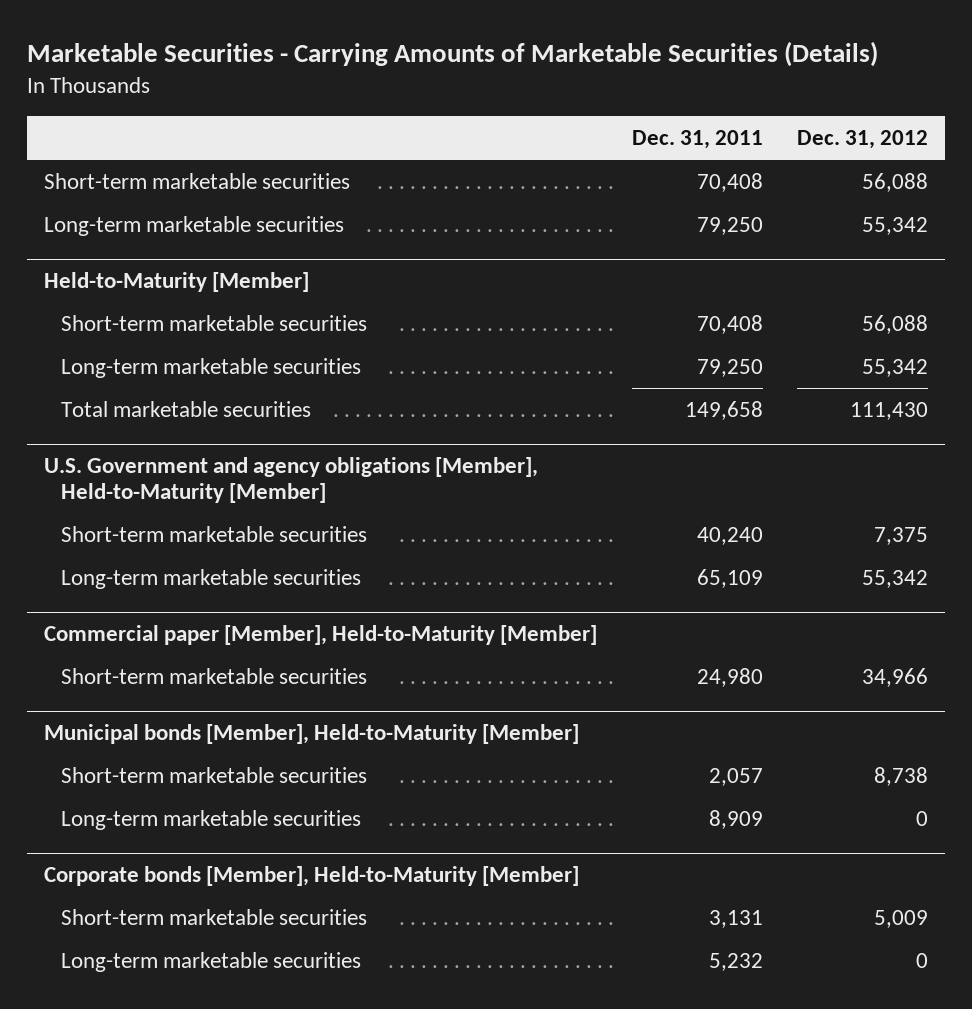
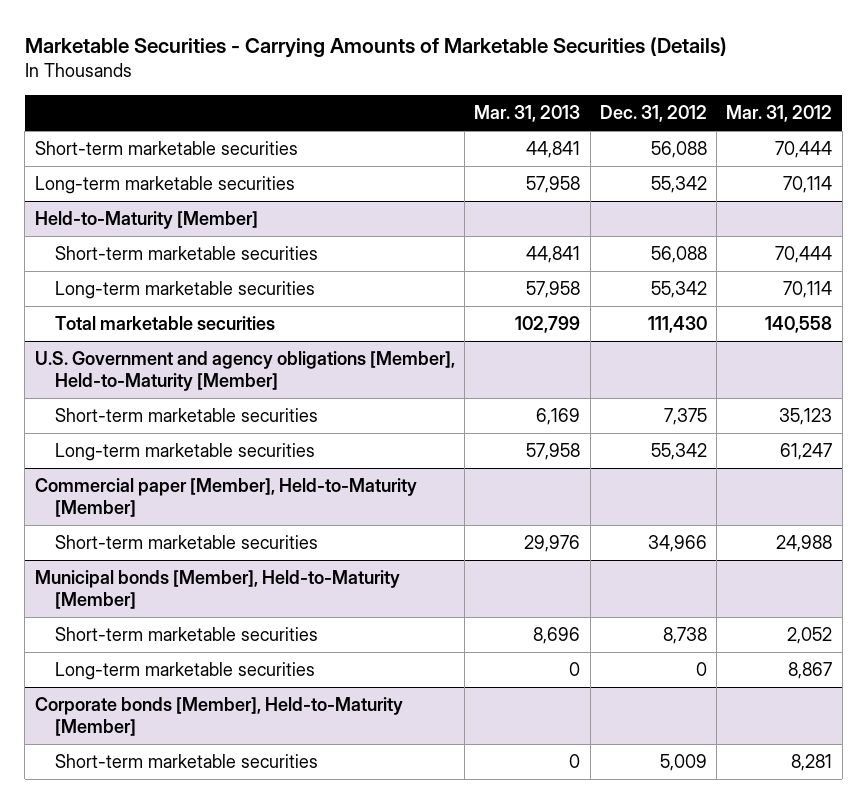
[631,130,763,150] Dec. 31, 2011 -> none
none -> [474,105,581,123] Mar. 31, 2013
none -> [726,105,833,123] Mar. 31, 2012
[61,951,362,972] Long-term marketable securities -> none

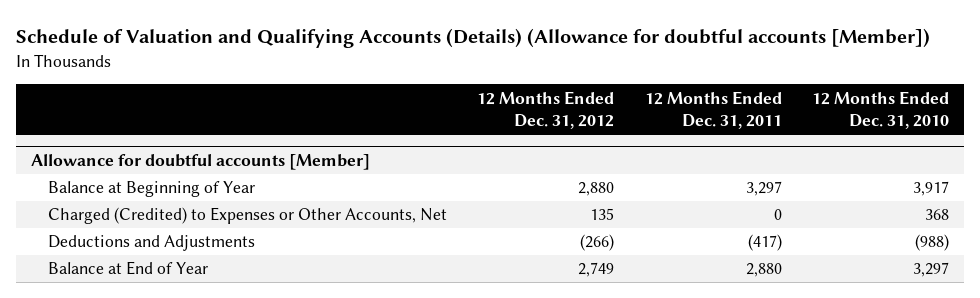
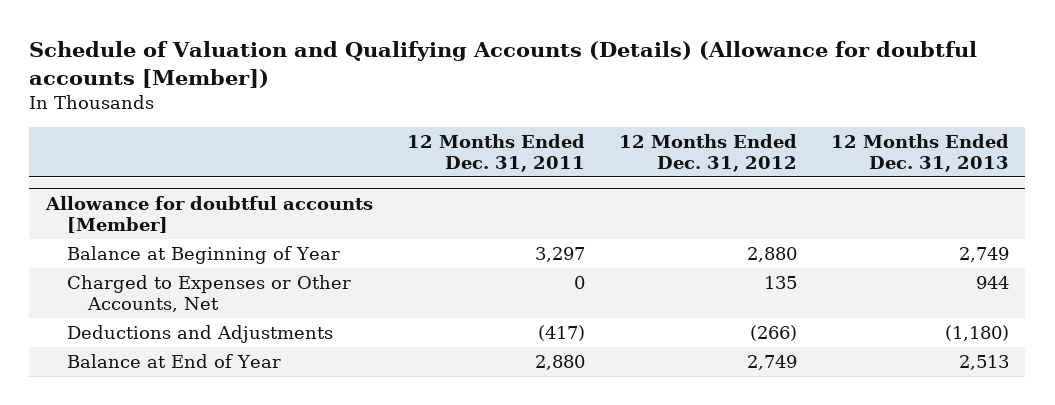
[811,90,949,130] 12 Months Ended Dec. 31, 2010 -> none
none -> [830,133,1009,172] 12 Months Ended Dec. 31, 2013
[48,207,448,225] Charged (Credited) to Expenses or Other Accounts, Net -> [67,274,352,313] Charged to Expenses or Other Accounts, Net

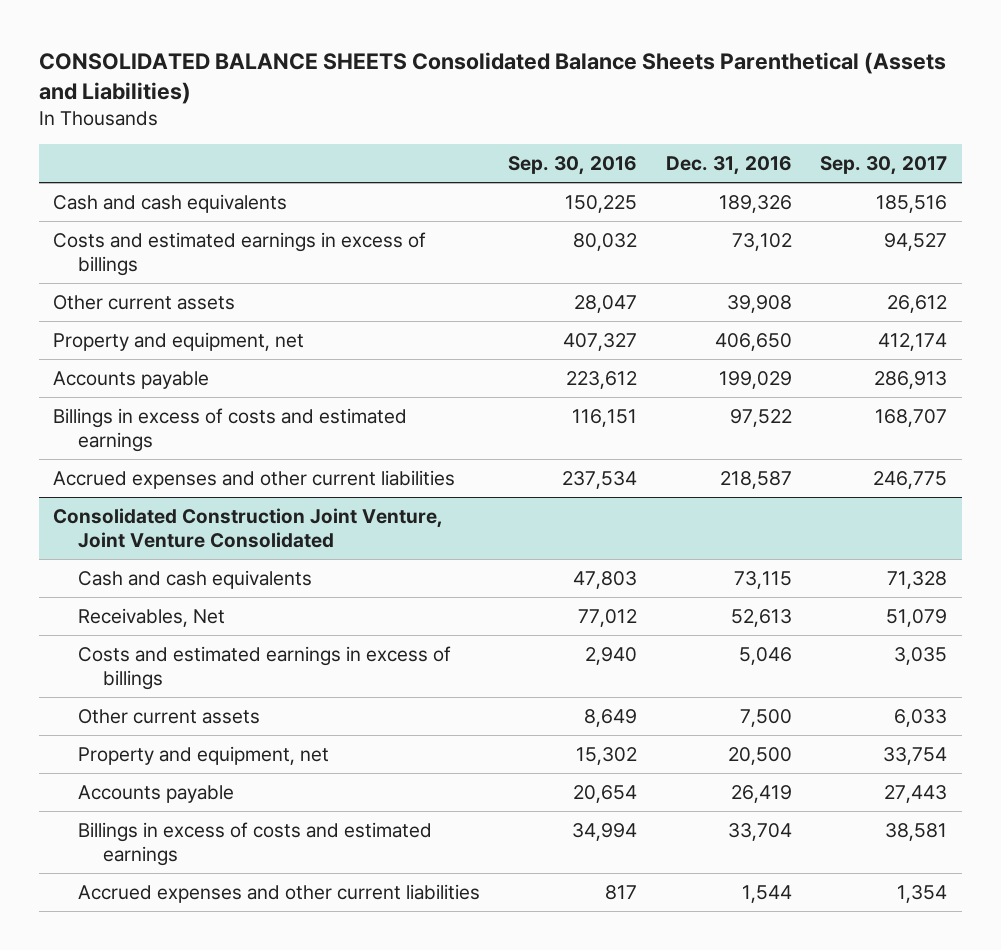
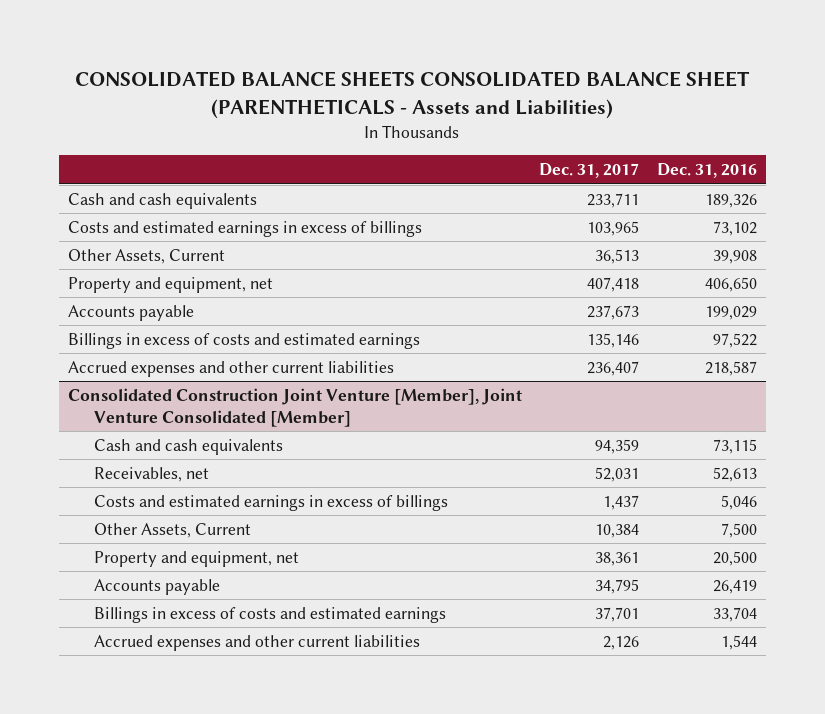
[39,51,947,104] CONSOLIDATED BALANCE SHEETS Consolidated Balance Sheets Parenthetical (Assets and Liabilities) -> [75,71,751,119] CONSOLIDATED BALANCE SHEETS CONSOLIDATED BALANCE SHEET (PARENTHETICALS - Assets and Liabilities)
[508,155,638,175] Sep. 30, 2016 -> none
[820,155,948,175] Sep. 30, 2017 -> none
none -> [539,163,640,179] Dec. 31, 2017
[53,294,236,310] Other current assets -> [67,248,225,264] Other Assets, Current
[53,507,444,548] Consolidated Construction Joint Venture, Joint Venture Consolidated -> [67,387,522,427] Consolidated Construction Joint Venture [Member], Joint Venture Consolidated [Member]
[77,607,225,627] Receivables, Net -> [94,466,210,482] Receivables, net
[77,708,260,724] Other current assets -> [94,522,252,538] Other Assets, Current

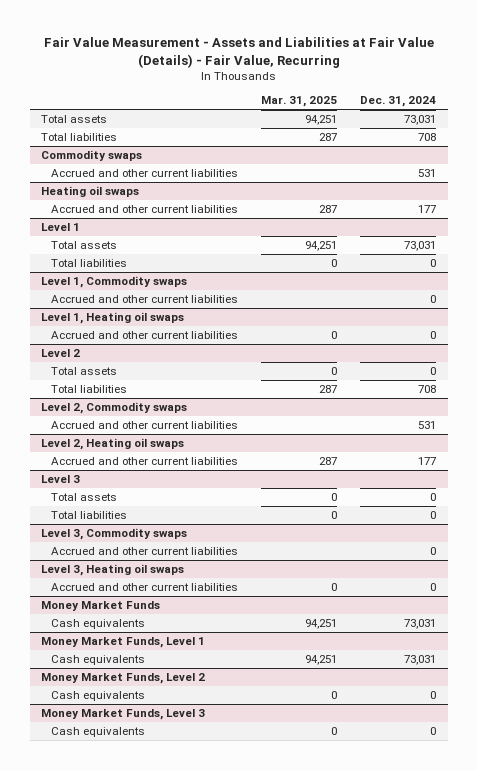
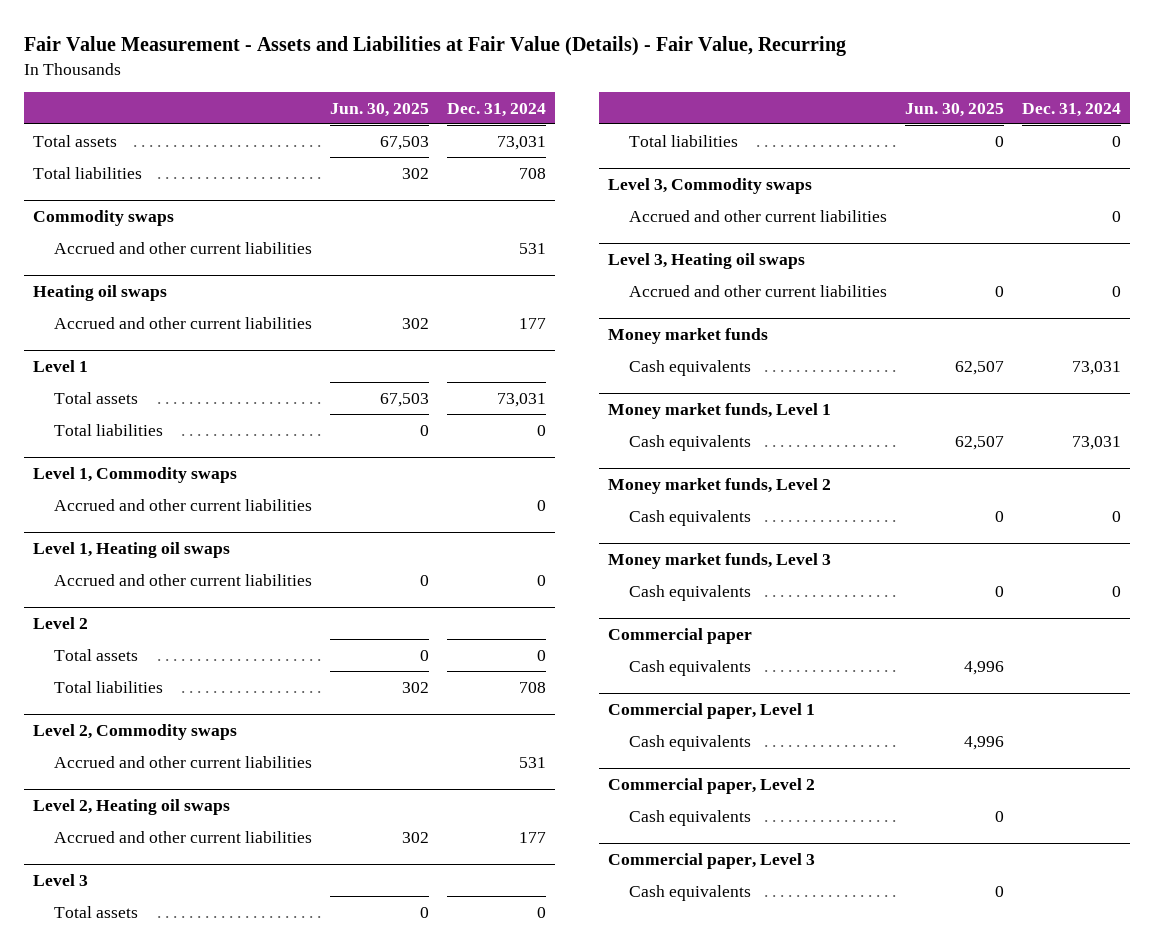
[261,96,338,108] Mar. 31, 2025 -> none
none -> [329,102,429,117] Jun. 30, 2025
[41,601,161,612] Money Market Funds -> [608,327,769,344] Money market funds
[41,637,206,649] Money Market Funds, Level 1 -> [608,402,832,419] Money market funds, Level 1
[41,673,206,685] Money Market Funds, Level 2 -> [608,477,832,494] Money market funds, Level 2
[41,709,206,721] Money Market Funds, Level 3 -> [608,552,832,569] Money market funds, Level 3
none -> [608,627,753,644] Commercial paper
none -> [629,659,752,676] Cash equivalents
none -> [608,702,816,719] Commercial paper, Level 1
none -> [629,734,752,751] Cash equivalents
none -> [608,777,816,794] Commercial paper, Level 2
none -> [629,809,752,826] Cash equivalents
none -> [608,852,816,869] Commercial paper, Level 3
none -> [629,884,752,901] Cash equivalents

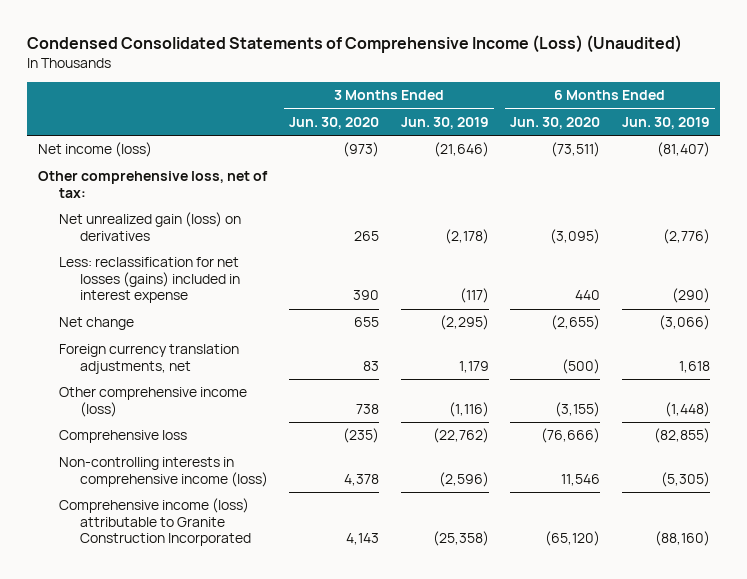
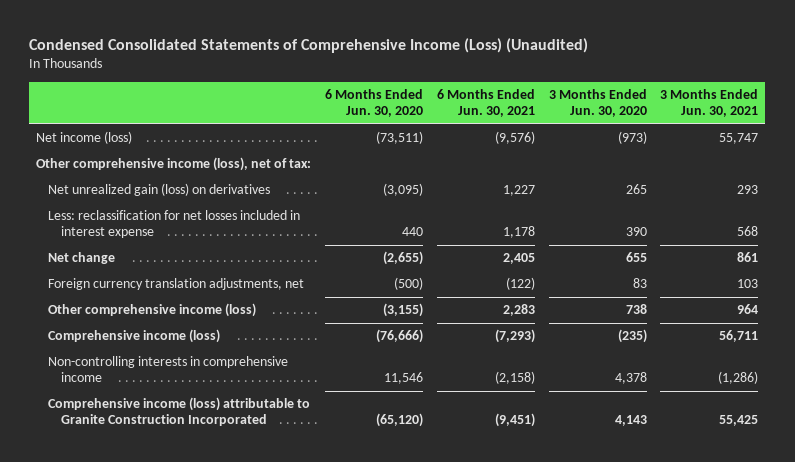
[400,117,489,130] Jun. 30, 2019 -> none
[621,117,710,130] Jun. 30, 2019 -> none
none -> [436,89,535,117] 6 Months Ended Jun. 30, 2021
none -> [660,89,759,117] 3 Months Ended Jun. 30, 2021
[37,171,268,198] Other comprehensive loss, net of tax: -> [36,157,312,172] Other comprehensive income (loss), net of tax:
[58,257,240,304] Less: reclassification for net losses (gains) included in interest expense -> [48,210,301,239] Less: reclassification for net losses included in interest expense
[58,430,187,444] Comprehensive loss -> [48,329,221,344] Comprehensive income (loss)
[58,457,268,487] Non-controlling interests in comprehensive income (loss) -> [48,356,289,383] Non-controlling interests in comprehensive income

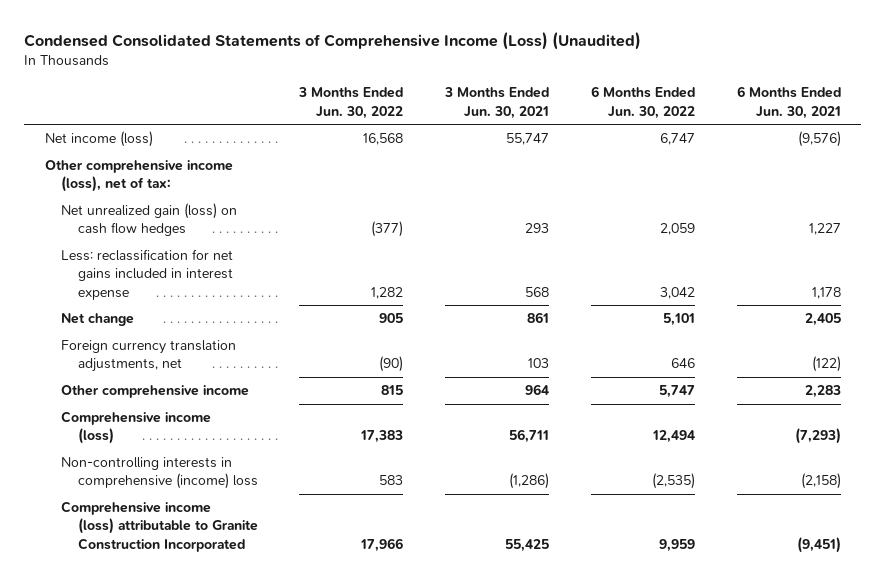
[324,89,423,117] 6 Months Ended Jun. 30, 2020 -> none
[548,89,647,117] 3 Months Ended Jun. 30, 2020 -> none
none -> [298,87,404,119] 3 Months Ended Jun. 30, 2022
none -> [590,86,695,119] 6 Months Ended Jun. 30, 2022
[48,183,271,197] Net unrealized gain (loss) on derivatives -> [61,203,238,237] Net unrealized gain (loss) on cash flow hedges
[48,210,301,239] Less: reclassification for net losses included in interest expense -> [61,249,234,300] Less: reclassification for net gains included in interest expense
[48,303,257,318] Other comprehensive income (loss) -> [61,385,250,399] Other comprehensive income
[48,356,289,383] Non-controlling interests in comprehensive income -> [61,457,258,490] Non-controlling interests in comprehensive (income) loss

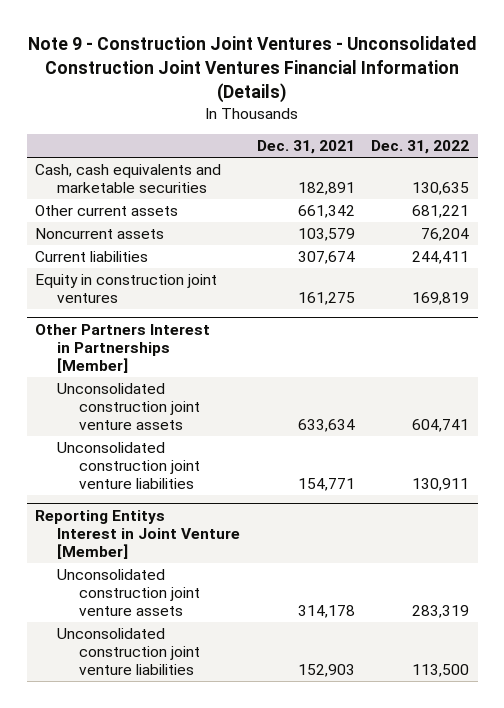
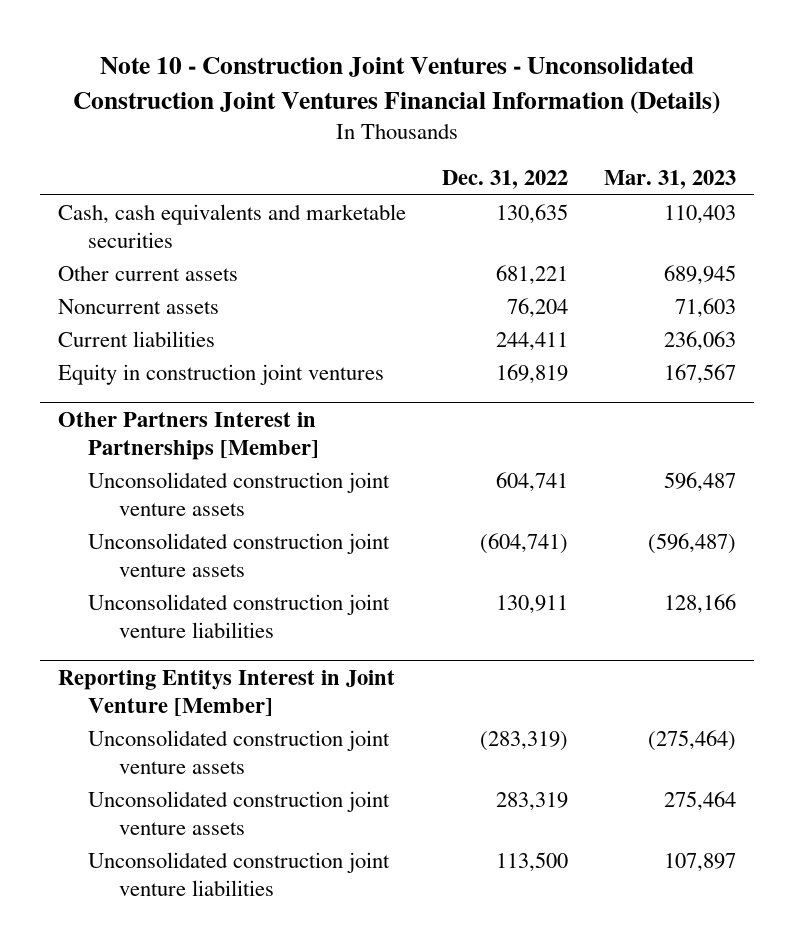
[28,36,477,104] Note 9 - Construction Joint Ventures - Unconsolidated Construction Joint Ventures Financial Information (Details) -> [72,57,720,114] Note 10 - Construction Joint Ventures - Unconsolidated Construction Joint Ventures Financial Information (Details)
[256,140,355,155] Dec. 31, 2021 -> none
none -> [603,170,736,190] Mar. 31, 2023
none -> [88,533,391,577] Unconsolidated construction joint venture assets
none -> [88,730,391,774] Unconsolidated construction joint venture assets

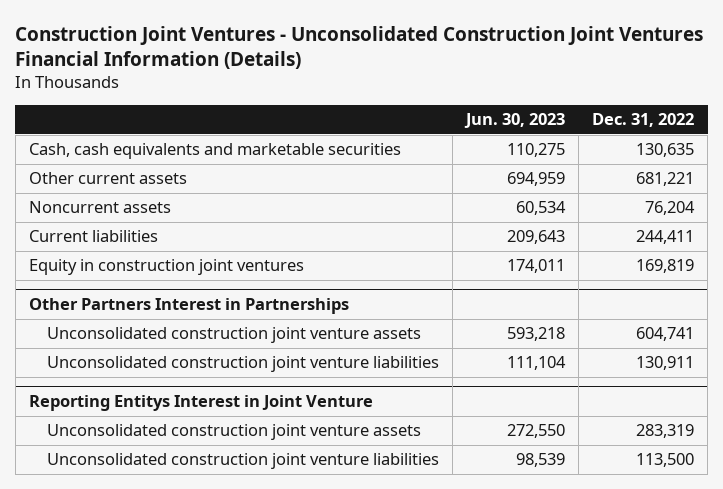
[72,57,720,114] Note 10 - Construction Joint Ventures - Unconsolidated Construction Joint Ventures Financial Information (Details) -> [15,25,704,70] Construction Joint Ventures - Unconsolidated Construction Joint Ventures Financial Information (Details)
[603,170,736,190] Mar. 31, 2023 -> none
none -> [464,113,566,129] Jun. 30, 2023
[57,411,320,460] Other Partners Interest in Partnerships [Member] -> [28,298,349,315] Other Partners Interest in Partnerships
[88,533,391,577] Unconsolidated construction joint venture assets -> none
[88,730,391,774] Unconsolidated construction joint venture assets -> none
[57,669,395,716] Reporting Entitys Interest in Joint Venture [Member] -> [28,395,373,412] Reporting Entitys Interest in Joint Venture

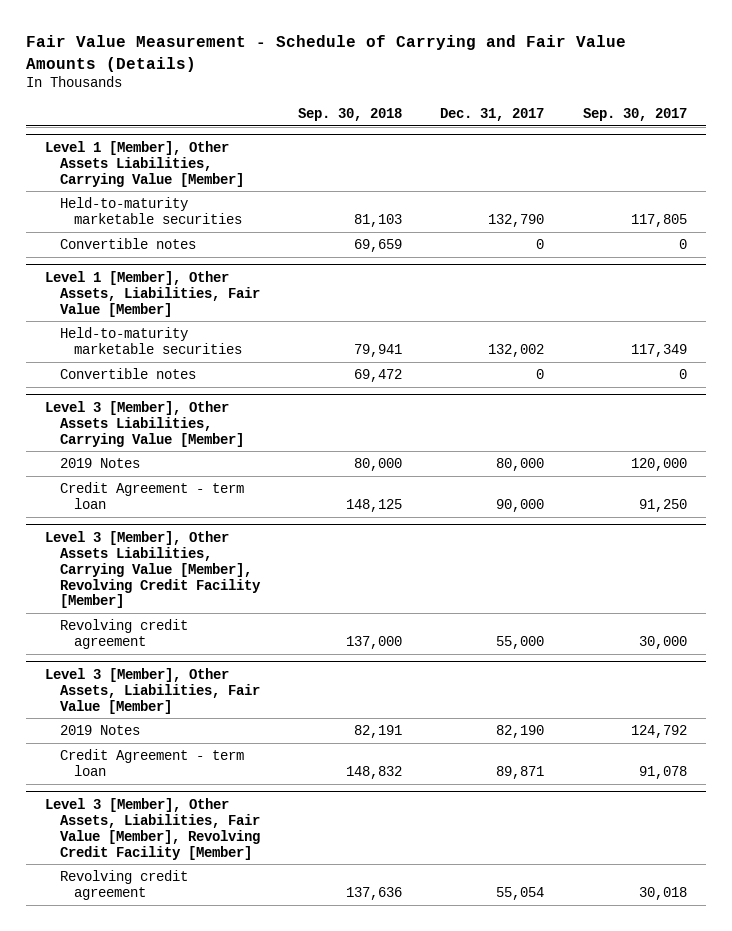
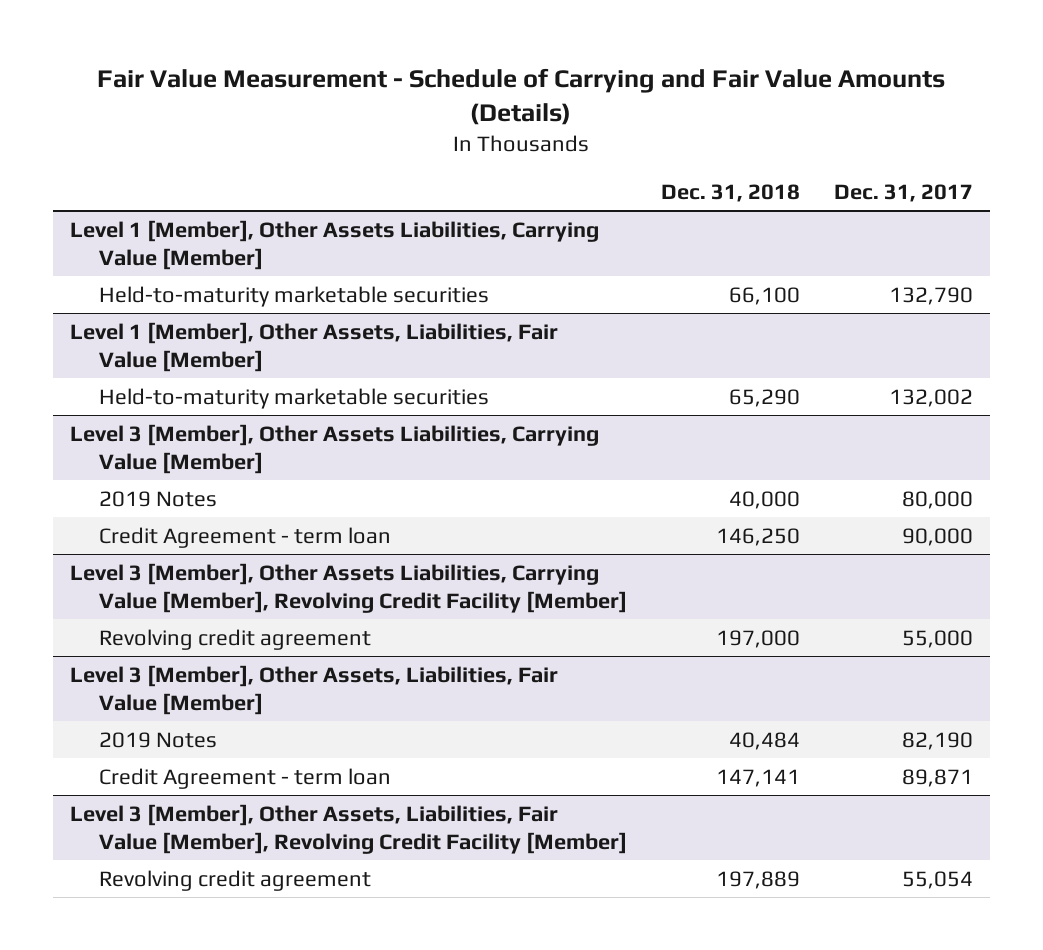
[297,107,402,121] Sep. 30, 2018 -> none
[582,107,687,121] Sep. 30, 2017 -> none
none -> [660,183,800,202] Dec. 31, 2018
[59,237,196,249] Convertible notes -> none
[59,367,196,379] Convertible notes -> none

